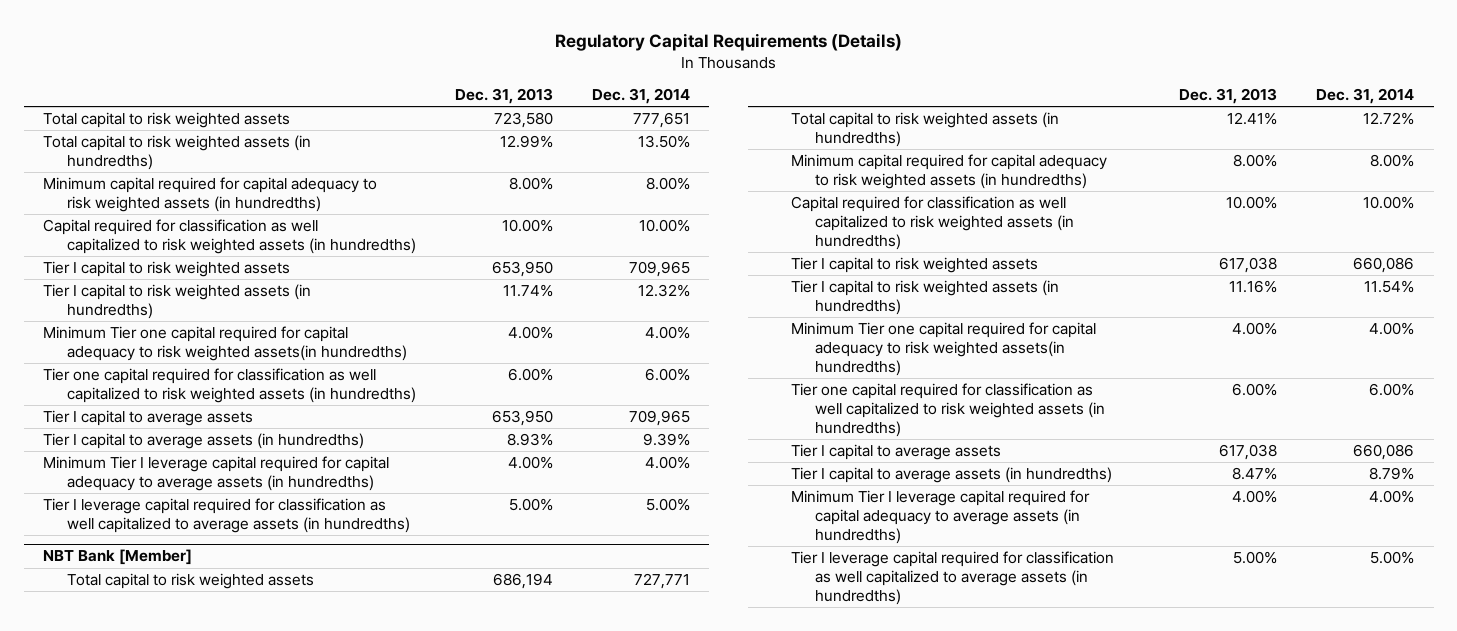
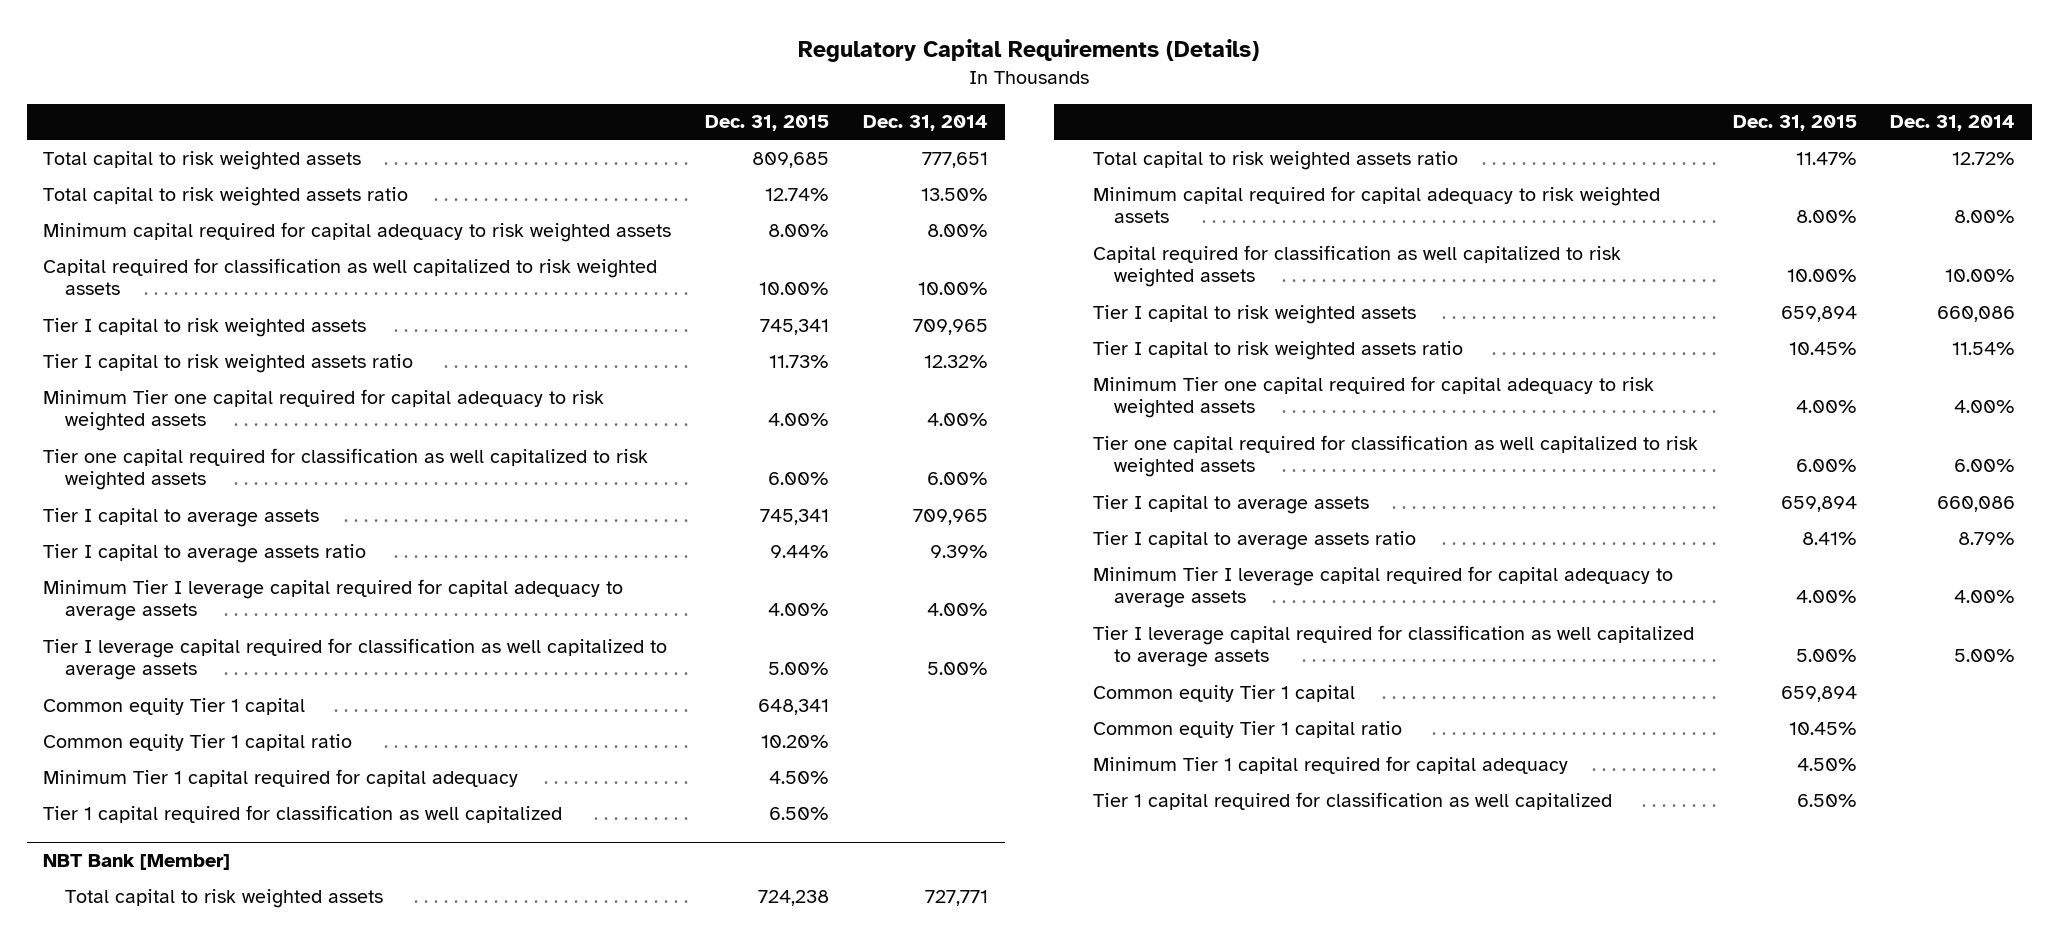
[455,88,554,105] Dec. 31, 2013 -> none
none -> [705,115,830,132] Dec. 31, 2015
[42,135,311,170] Total capital to risk weighted assets (in hundredths) -> [43,186,409,206] Total capital to risk weighted assets ratio
[42,177,377,212] Minimum capital required for capital adequacy to risk weighted assets (in hundredths) -> [43,221,672,242] Minimum capital required for capital adequacy to risk weighted assets
[42,219,417,254] Capital required for classification as well capitalized to risk weighted assets (in hundredths) -> [43,257,658,296] Capital required for classification as well capitalized to risk weighted assets
[42,284,311,319] Tier I capital to risk weighted assets (in hundredths) -> [43,353,414,373] Tier I capital to risk weighted assets ratio
[42,326,408,361] Minimum Tier one capital required for capital adequacy to risk weighted assets(in hundredths) -> [43,388,605,432] Minimum Tier one capital required for capital adequacy to risk weighted assets
[42,368,417,403] Tier one capital required for classification as well capitalized to risk weighted assets (in hundredths) -> [43,447,649,491] Tier one capital required for classification as well capitalized to risk weighted assets
[42,433,364,450] Tier I capital to average assets (in hundredths) -> [43,543,367,563] Tier I capital to average assets ratio
[42,456,389,491] Minimum Tier I leverage capital required for capital adequacy to average assets (in hundredths) -> [43,578,624,622] Minimum Tier I leverage capital required for capital adequacy to average assets
[42,498,411,533] Tier I leverage capital required for classification as well capitalized to average assets (in hundredths) -> [43,637,668,681] Tier I leverage capital required for classification as well capitalized to average assets
none -> [43,697,306,715] Common equity Tier 1 capital
none -> [43,733,353,751] Common equity Tier 1 capital ratio
none -> [43,768,519,787] Minimum Tier 1 capital required for capital adequacy
none -> [43,804,563,823] Tier 1 capital required for classification as well capitalized
[791,112,1060,147] Total capital to risk weighted assets (in hundredths) -> [1092,150,1458,170] Total capital to risk weighted assets ratio
[791,154,1108,189] Minimum capital required for capital adequacy to risk weighted assets (in hundredths) -> [1092,185,1660,224] Minimum capital required for capital adequacy to risk weighted assets
[791,196,1075,250] Capital required for classification as well capitalized to risk weighted assets (in hundredths) -> [1092,244,1621,288] Capital required for classification as well capitalized to risk weighted assets
[791,280,1060,315] Tier I capital to risk weighted assets (in hundredths) -> [1092,340,1463,360] Tier I capital to risk weighted assets ratio
[791,322,1097,376] Minimum Tier one capital required for capital adequacy to risk weighted assets(in hundredths) -> [1092,375,1654,419] Minimum Tier one capital required for capital adequacy to risk weighted assets
[791,383,1106,437] Tier one capital required for classification as well capitalized to risk weighted assets (in hundredths) -> [1092,434,1698,478] Tier one capital required for classification as well capitalized to risk weighted assets
[791,467,1113,484] Tier I capital to average assets (in hundredths) -> [1092,530,1416,550] Tier I capital to average assets ratio
[791,490,1091,544] Minimum Tier I leverage capital required for capital adequacy to average assets (in hundredths) -> [1092,565,1673,609] Minimum Tier I leverage capital required for capital adequacy to average assets
[791,551,1115,605] Tier I leverage capital required for classification as well capitalized to average assets (in hundredths) -> [1092,624,1694,668] Tier I leverage capital required for classification as well capitalized to average assets
none -> [1092,684,1355,702] Common equity Tier 1 capital
none -> [1092,720,1402,738] Common equity Tier 1 capital ratio
none -> [1092,755,1568,774] Minimum Tier 1 capital required for capital adequacy
none -> [1092,791,1612,810] Tier 1 capital required for classification as well capitalized

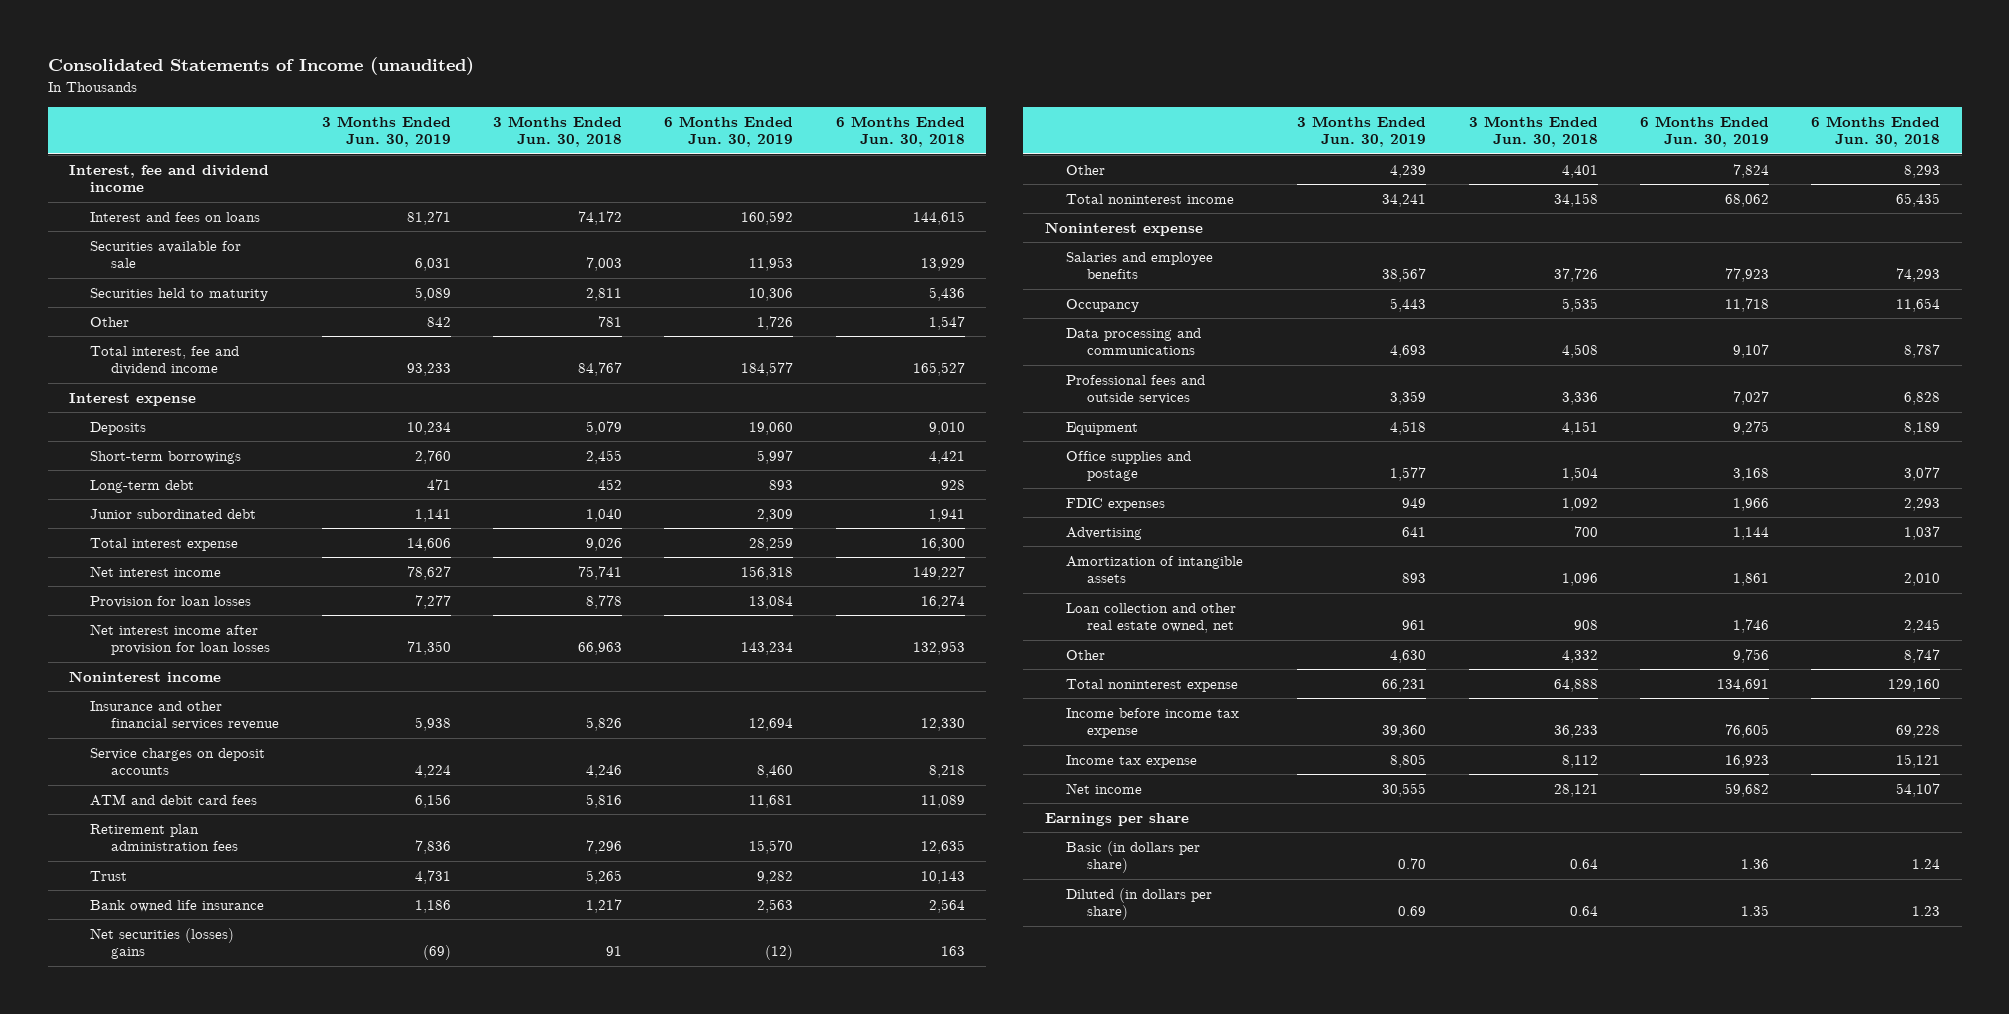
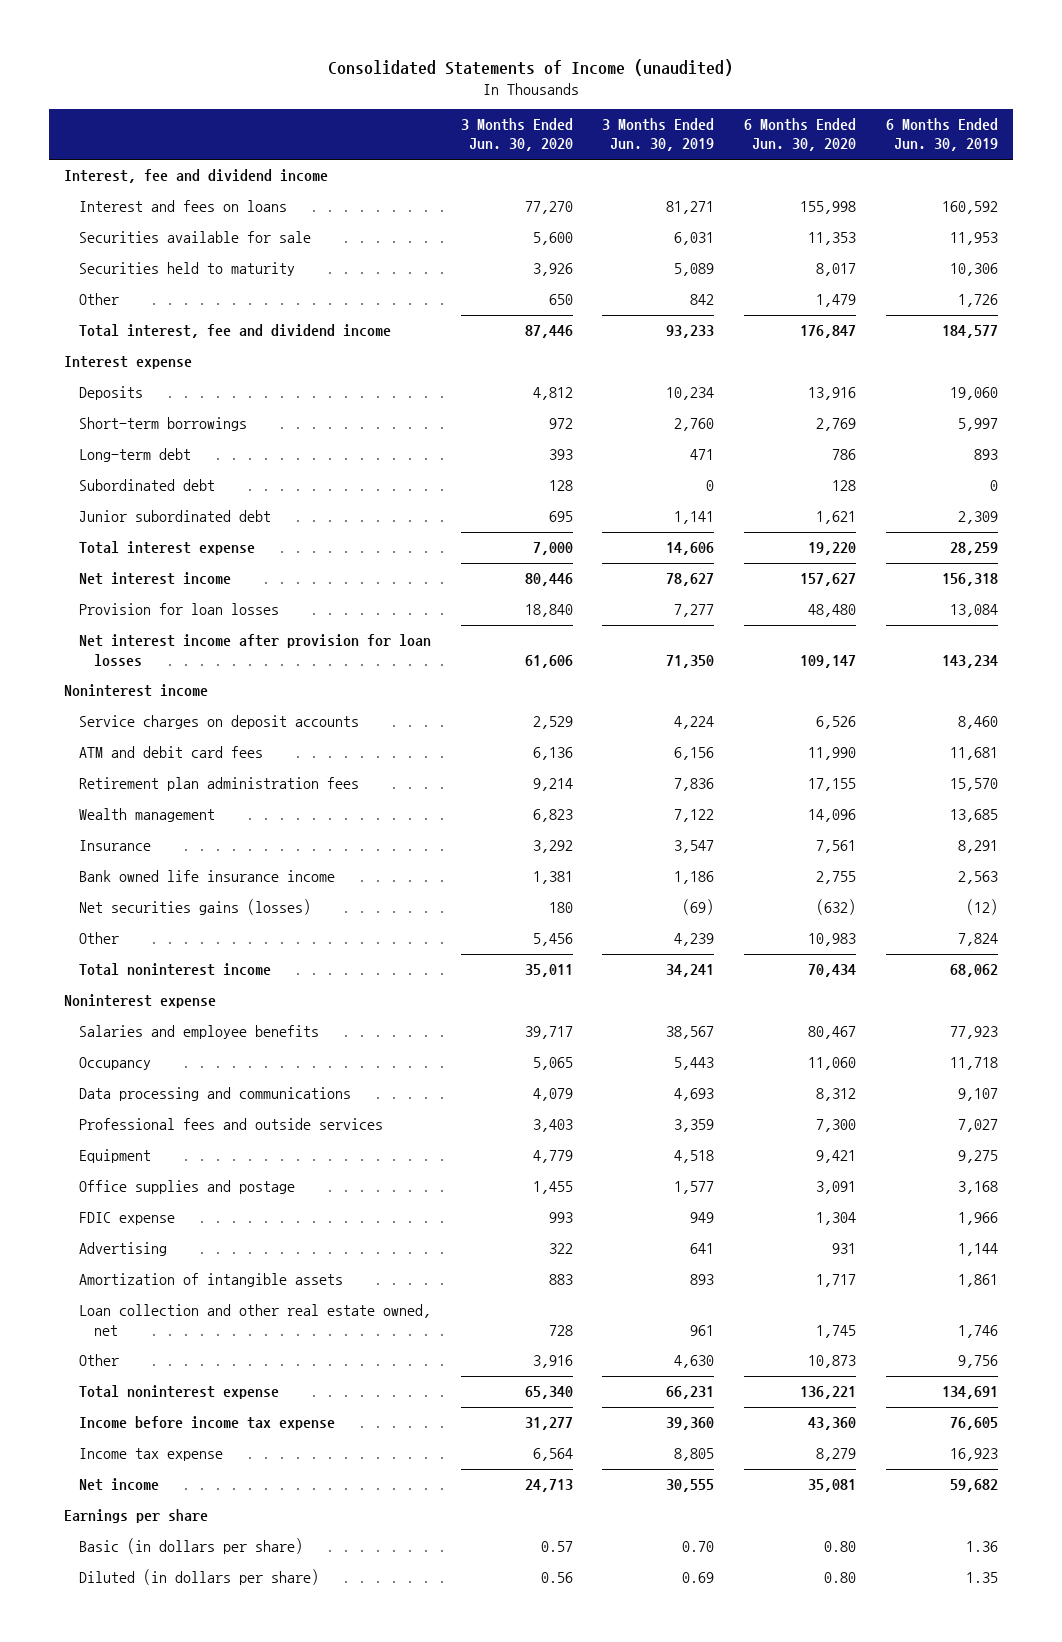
[492,115,622,148] 3 Months Ended Jun. 30, 2018 -> none
[835,115,965,148] 6 Months Ended Jun. 30, 2018 -> none
none -> [460,118,573,152] 3 Months Ended Jun. 30, 2020
none -> [744,118,857,152] 6 Months Ended Jun. 30, 2020
none -> [78,479,215,492] Subordinated debt
[90,700,280,731] Insurance and other financial services revenue -> none
[90,870,128,881] Trust -> none
none -> [78,808,215,823] Wealth management
none -> [78,840,151,852] Insurance
[90,899,265,912] Bank owned life insurance -> [78,870,335,883] Bank owned life insurance income
[90,927,235,960] Net securities (losses) gains -> [78,899,311,916] Net securities gains (losses)
[1065,497,1165,511] FDIC expenses -> [78,1212,175,1226] FDIC expense

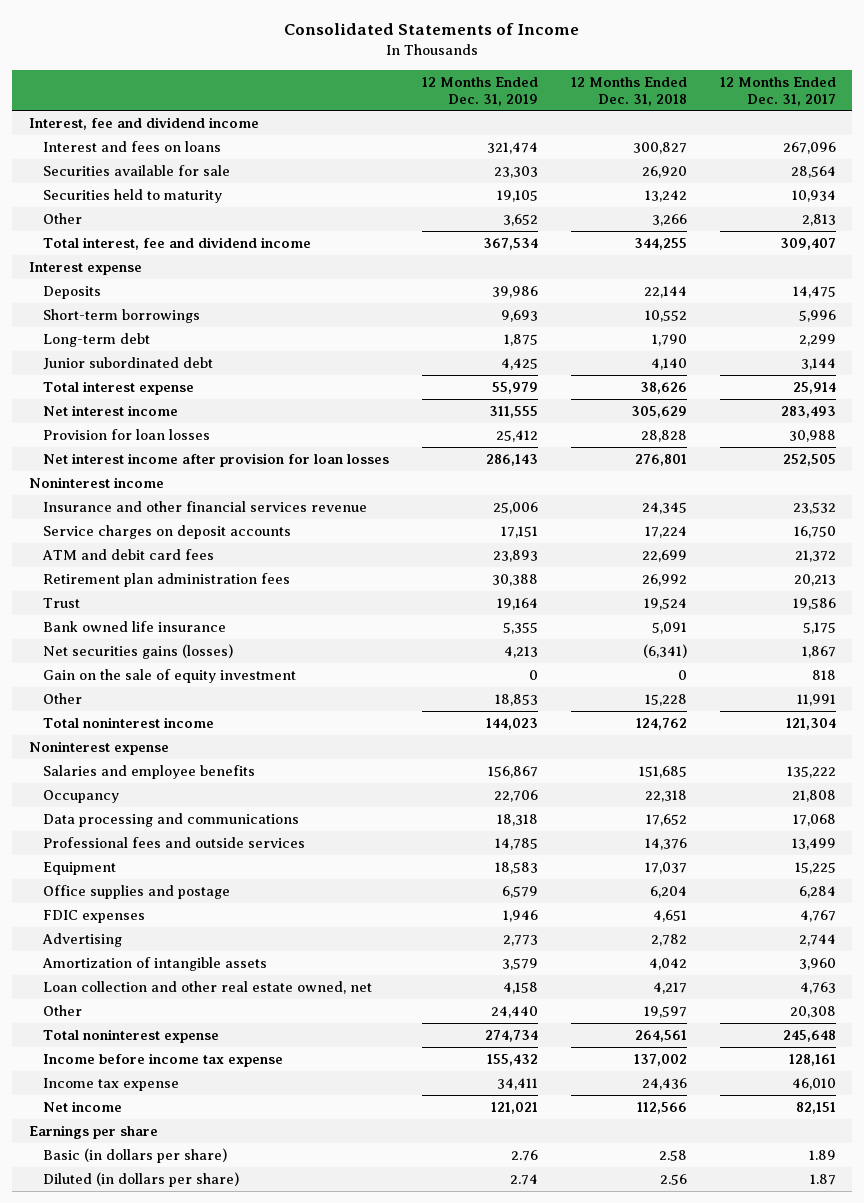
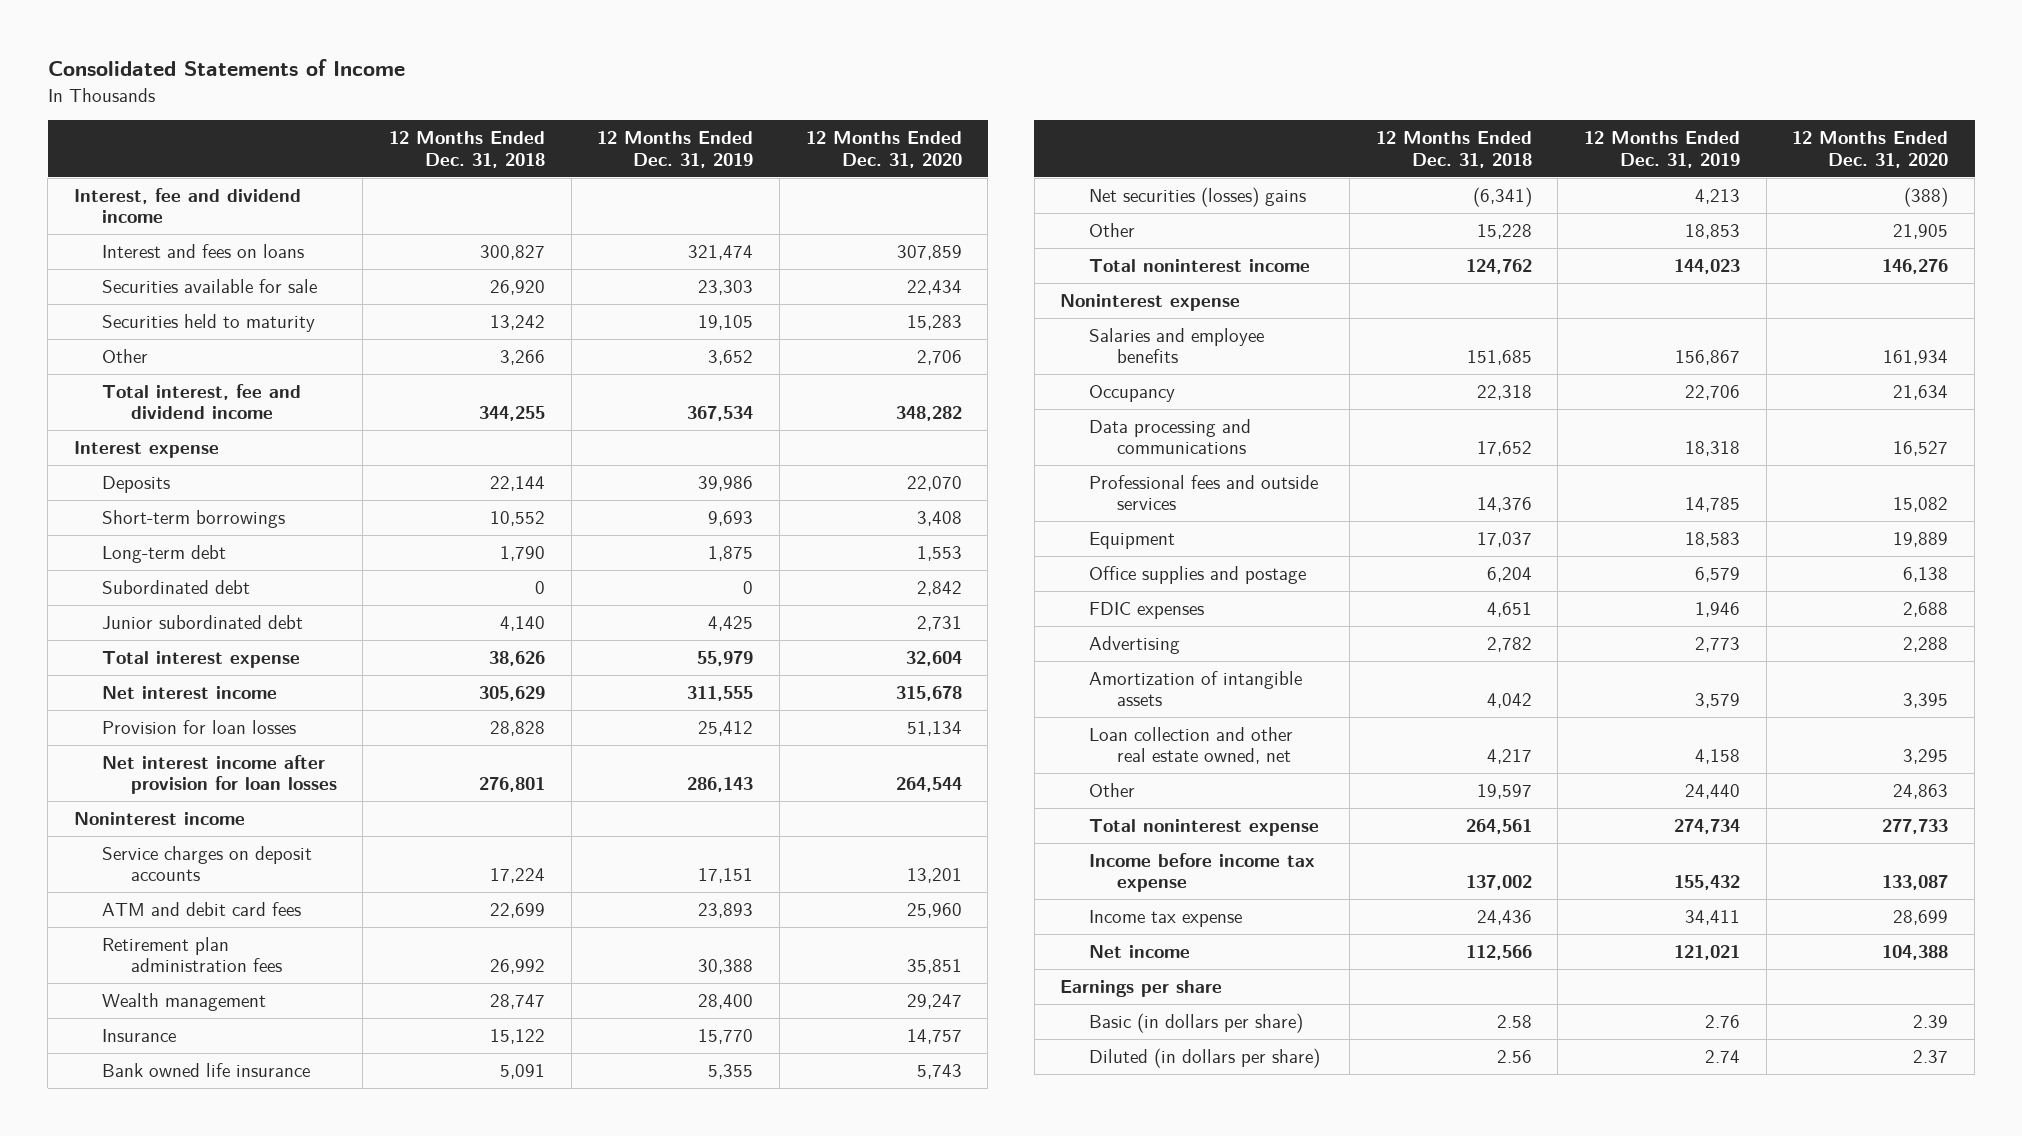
[719,76,836,106] 12 Months Ended Dec. 31, 2017 -> none
none -> [805,131,962,168] 12 Months Ended Dec. 31, 2020
none -> [102,580,251,595] Subordinated debt
[43,501,368,513] Insurance and other financial services revenue -> none
[43,598,81,609] Trust -> none
none -> [102,993,267,1012] Wealth management
none -> [102,1029,177,1043] Insurance
[43,669,297,684] Gain on the sale of equity investment -> none
[43,644,234,660] Net securities gains (losses) -> [1088,187,1306,208] Net securities (losses) gains

